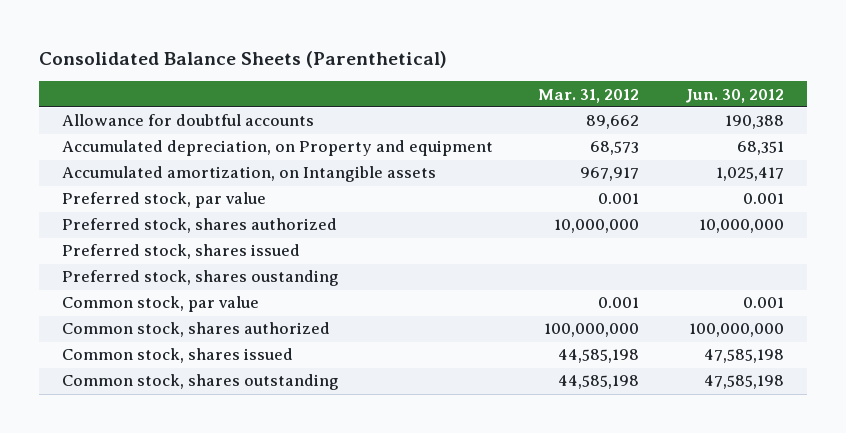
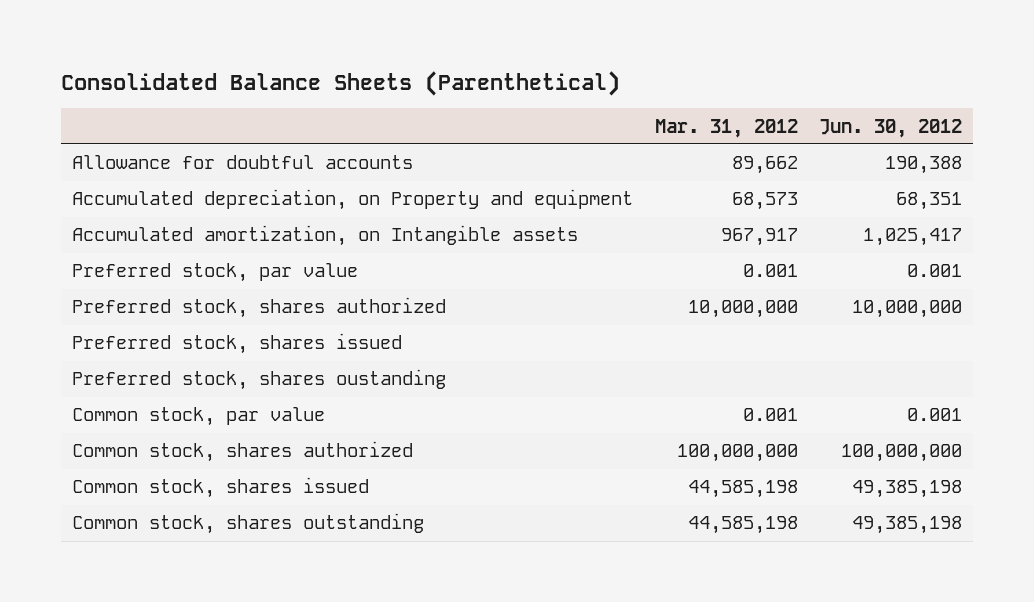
[703,349,784,364] 47,585,198 -> [852,480,963,499] 49,385,198
[703,375,784,390] 47,585,198 -> [852,516,963,535] 49,385,198

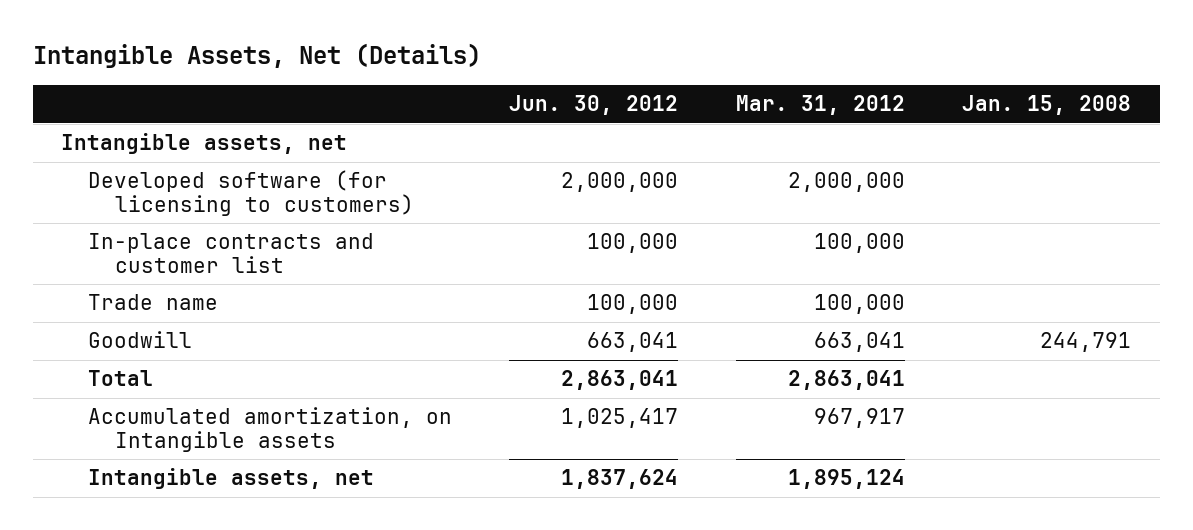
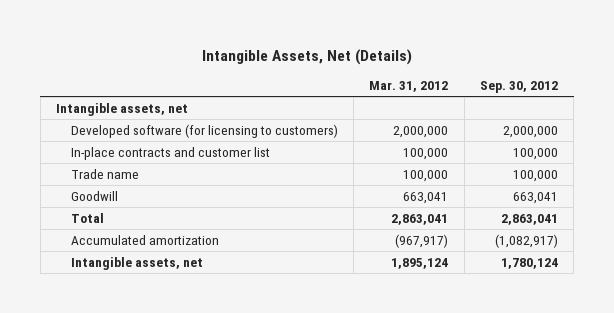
[509,95,679,116] Jun. 30, 2012 -> none
[962,95,1132,116] Jan. 15, 2008 -> none
none -> [479,80,558,93] Sep. 30, 2012
[88,407,453,452] Accumulated amortization, on Intangible assets -> [70,234,219,245] Accumulated amortization
[813,408,905,429] 967,917 -> [395,233,449,248] (967,917)

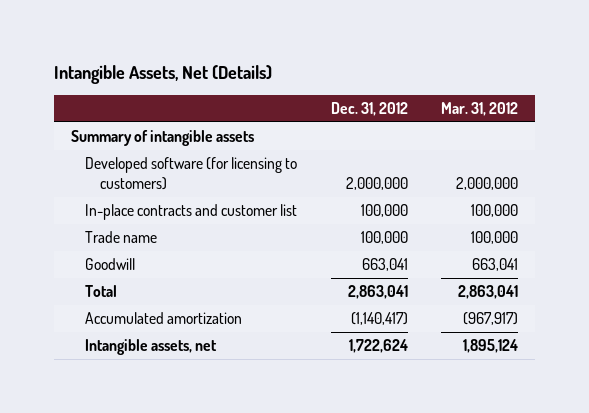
[479,80,558,93] Sep. 30, 2012 -> none
none -> [330,102,408,117] Dec. 31, 2012
[55,102,188,116] Intangible assets, net -> [71,130,255,147] Summary of intangible assets

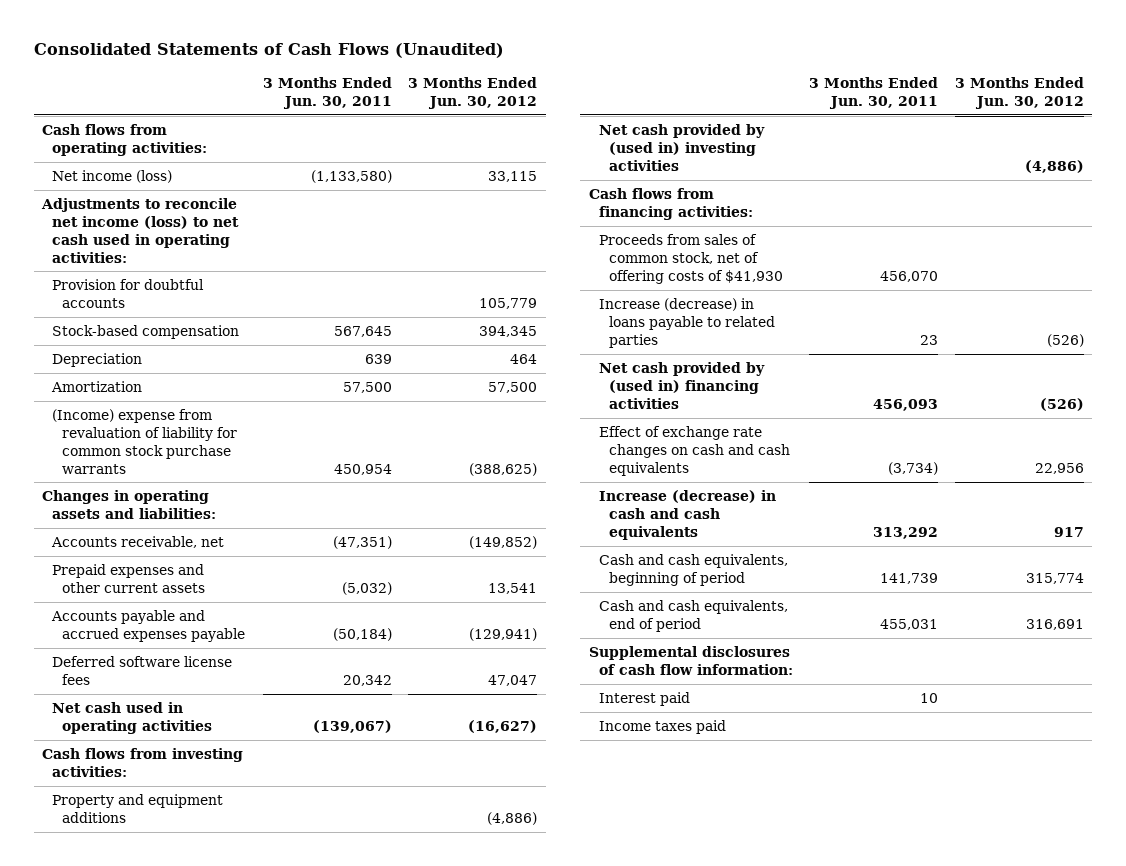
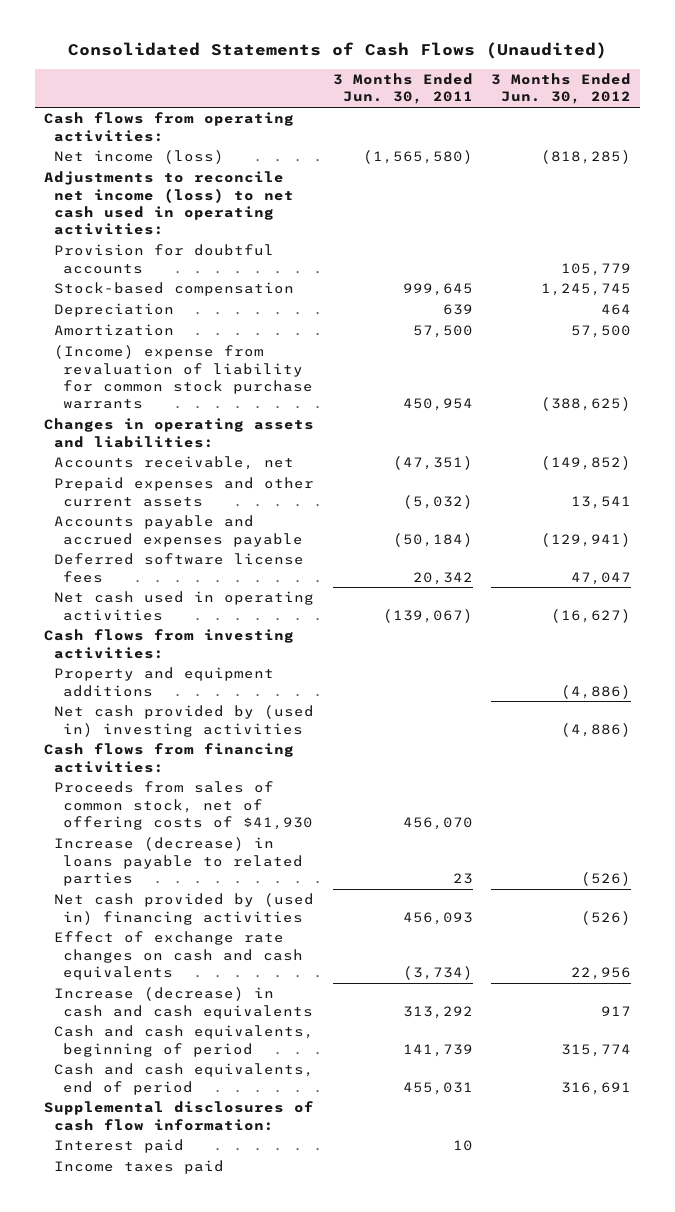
[310,170,392,184] (1,133,580) -> [362,150,473,165] (1,565,580)
[488,171,538,183] 33,115 -> [540,150,631,165] (818,285)
[333,326,392,338] 567,645 -> [402,283,473,297] 999,645
[479,326,538,338] 394,345 -> [540,283,631,297] 1,245,745

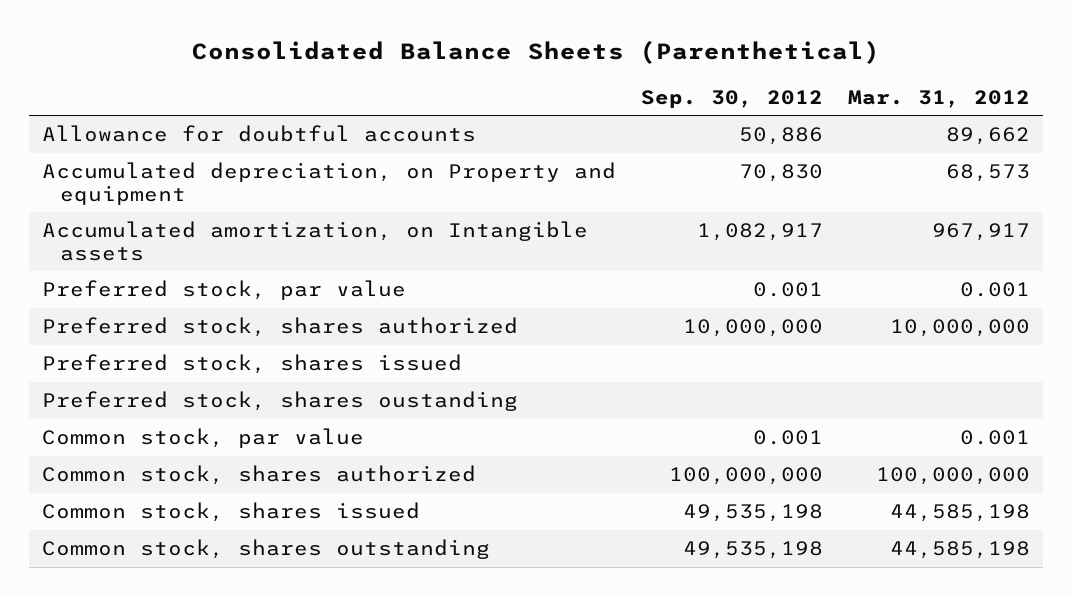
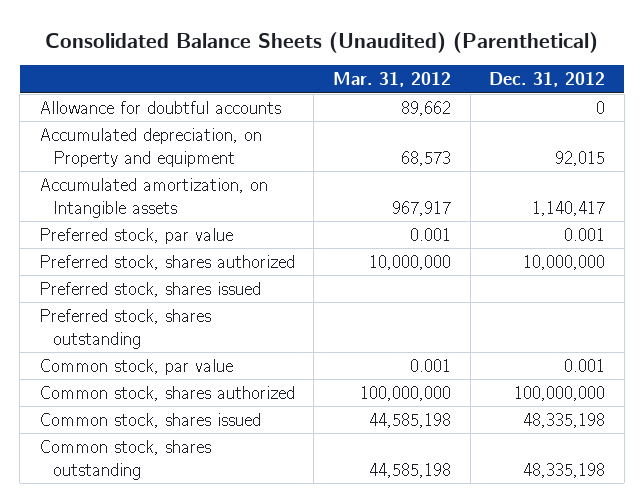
[191,40,880,65] Consolidated Balance Sheets (Parenthetical) -> [45,31,599,53] Consolidated Balance Sheets (Unaudited) (Parenthetical)
[640,89,823,108] Sep. 30, 2012 -> none
none -> [489,72,606,88] Dec. 31, 2012
[41,391,518,412] Preferred stock, shares oustanding -> [38,308,211,349] Preferred stock, shares outstanding

